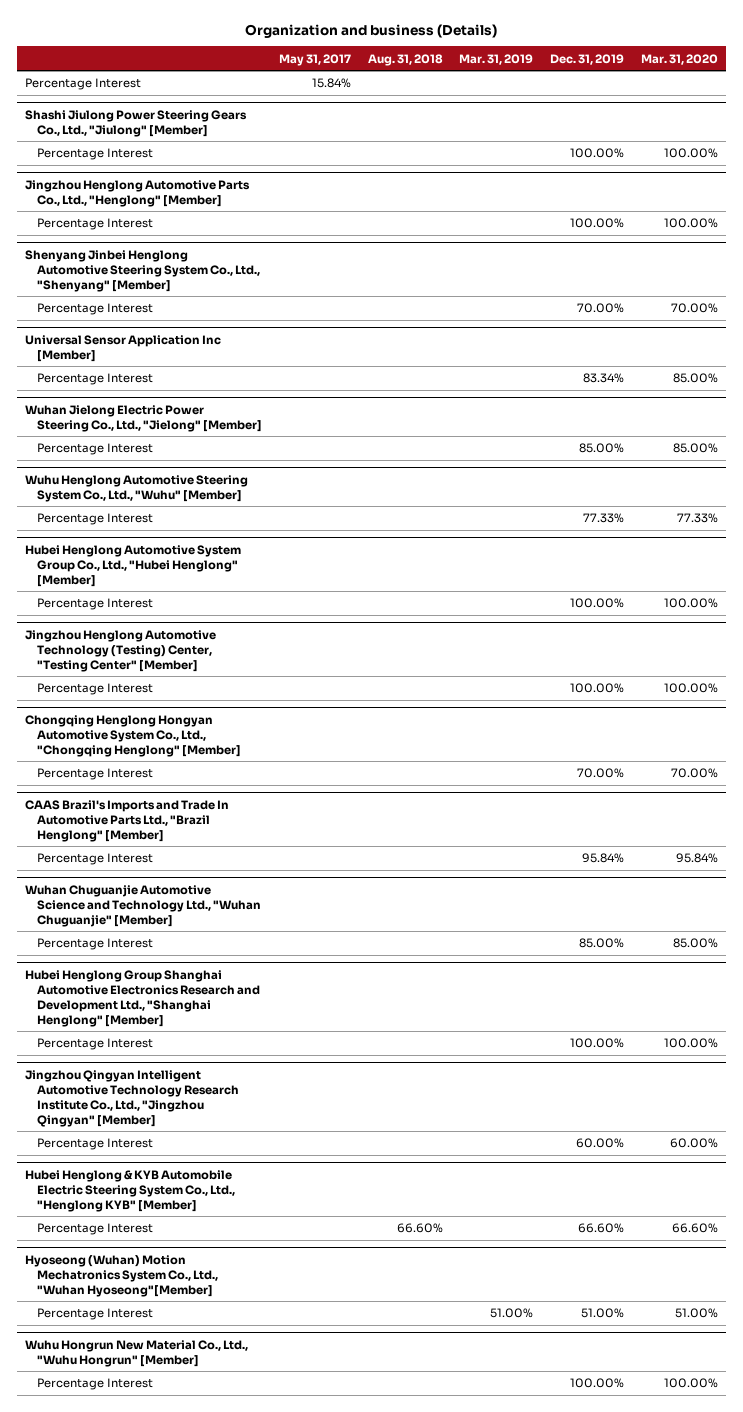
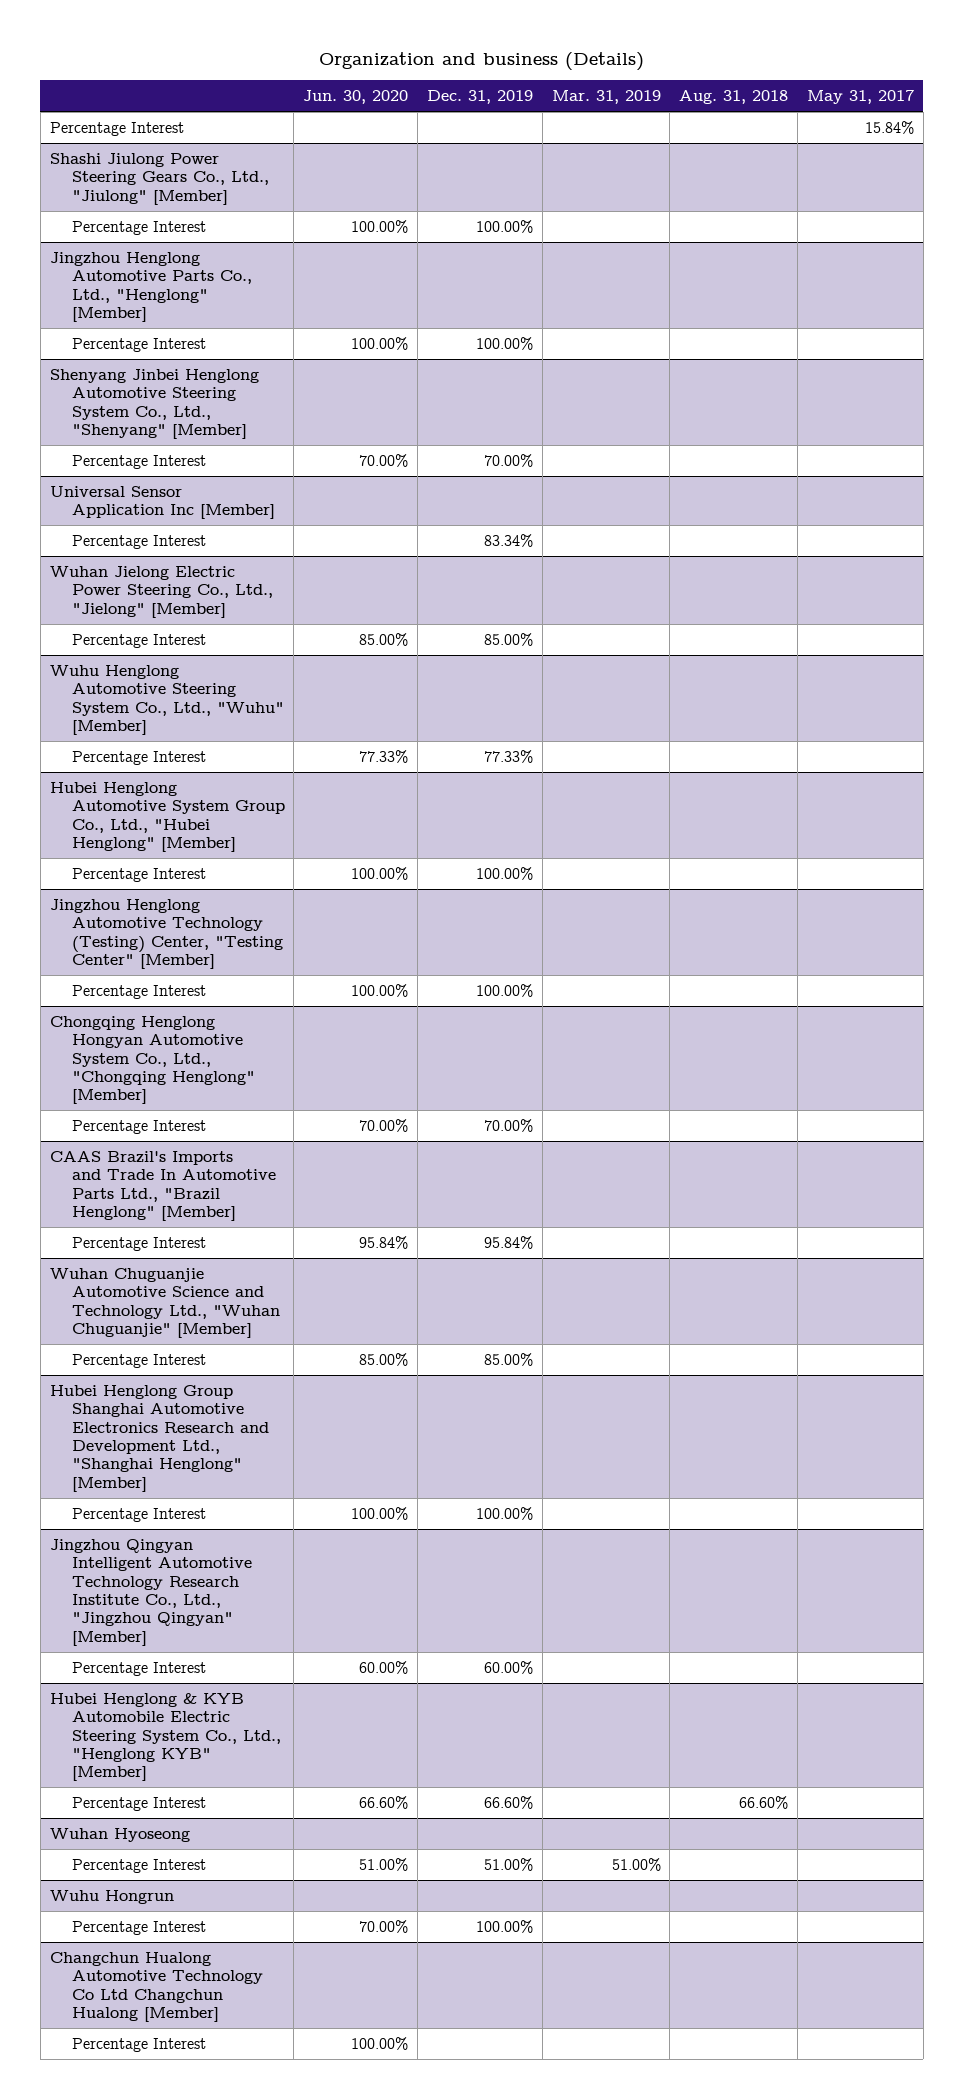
[640,53,718,65] Mar. 31, 2020 -> none
none -> [303,90,409,105] Jun. 30, 2020
[25,1254,218,1297] Hyoseong (Wuhan) Motion Mechatronics System Co., Ltd., "Wuhan Hyoseong"[Member] -> [49,1827,190,1842] Wuhan Hyoseong
[25,1339,249,1367] Wuhu Hongrun New Material Co., Ltd., "Wuhu Hongrun" [Member] -> [49,1889,174,1904] Wuhu Hongrun
none -> [49,1951,263,2022] Changchun Hualong Automotive Technology Co Ltd Changchun Hualong [Member]
none -> [71,2037,206,2052] Percentage Interest

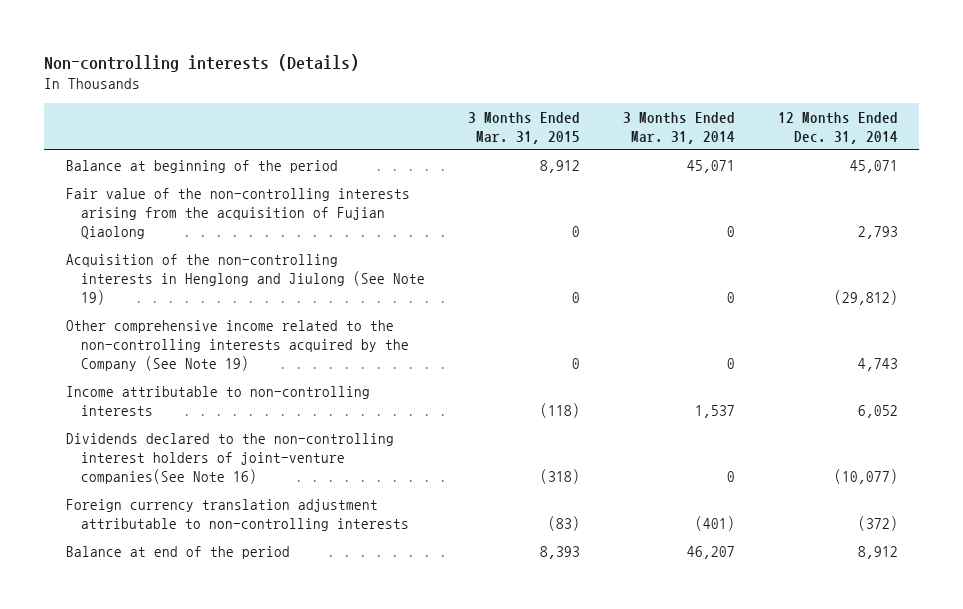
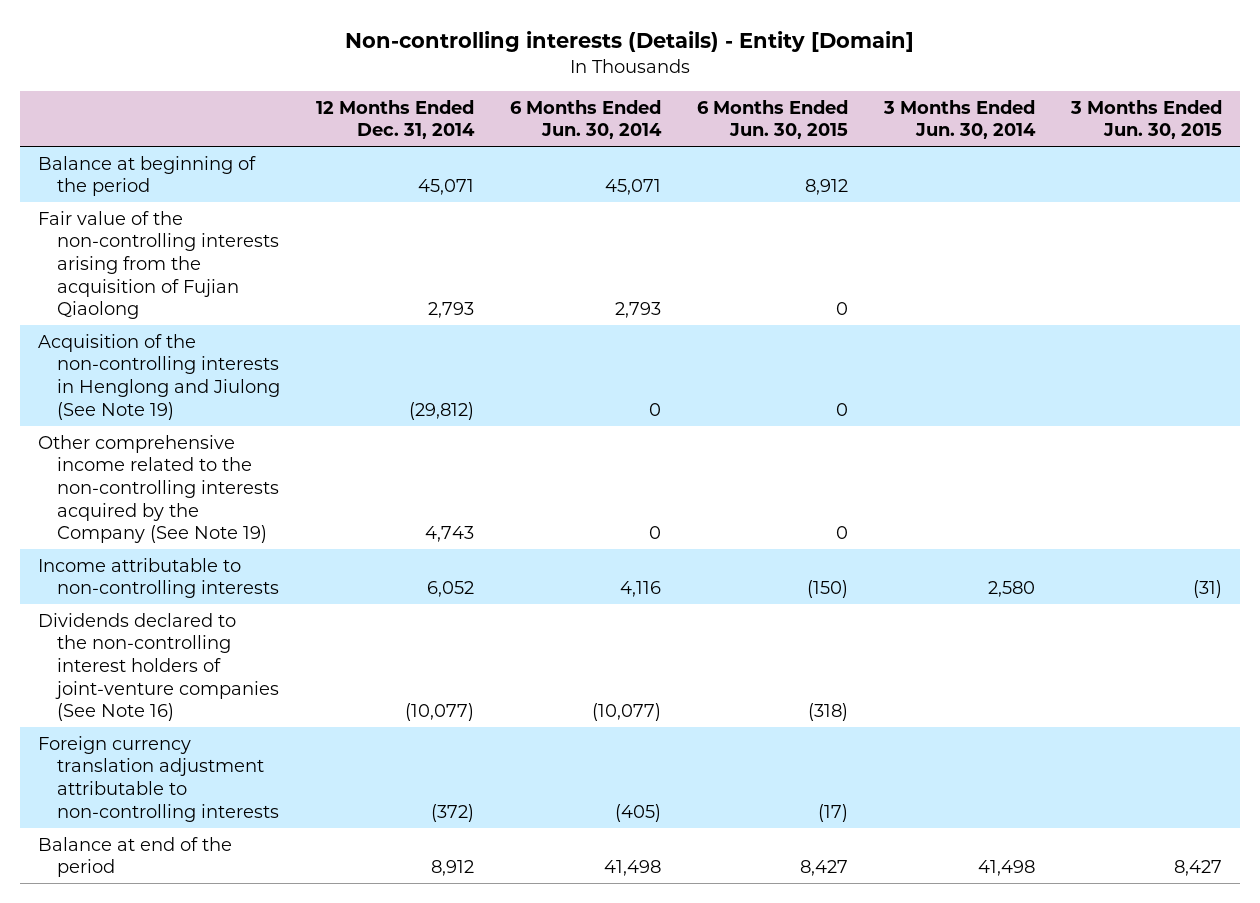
[44,53,360,72] Non-controlling interests (Details) -> [344,31,914,53] Non-controlling interests (Details) - Entity [Domain]
[468,111,581,144] 3 Months Ended Mar. 31, 2015 -> none
[622,111,735,144] 3 Months Ended Mar. 31, 2014 -> none
none -> [509,99,662,140] 6 Months Ended Jun. 30, 2014
none -> [696,99,848,140] 6 Months Ended Jun. 30, 2015
none -> [882,99,1036,140] 3 Months Ended Jun. 30, 2014
none -> [1069,99,1222,140] 3 Months Ended Jun. 30, 2015
[65,432,394,485] Dividends declared to the non-controlling interest holders of joint-venture companies(See Note 16) -> [38,612,280,722] Dividends declared to the non-controlling interest holders of joint-venture companies (See Note 16)

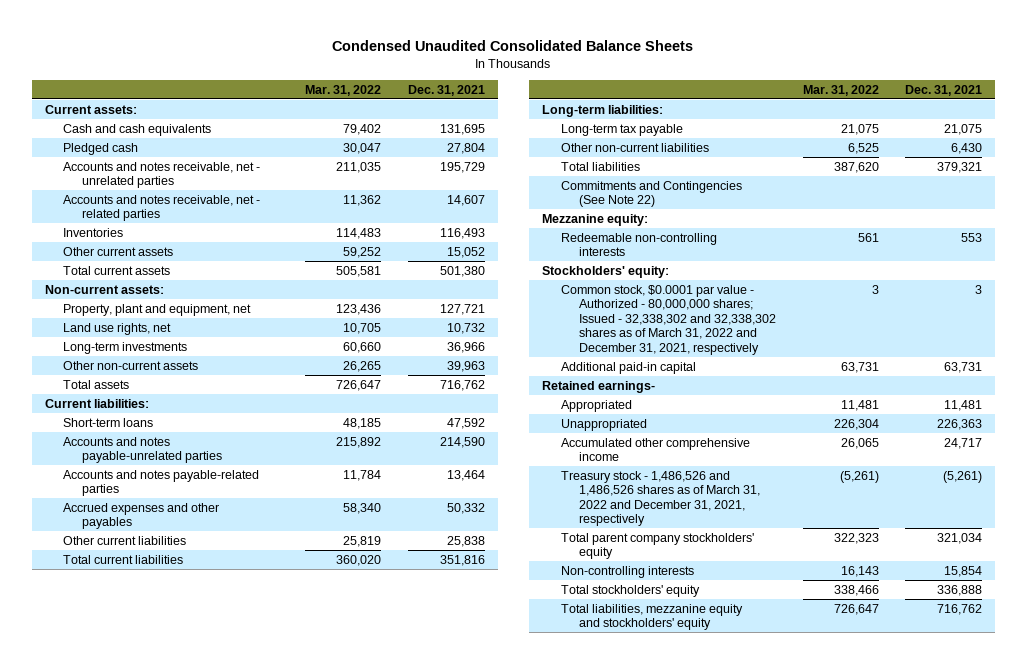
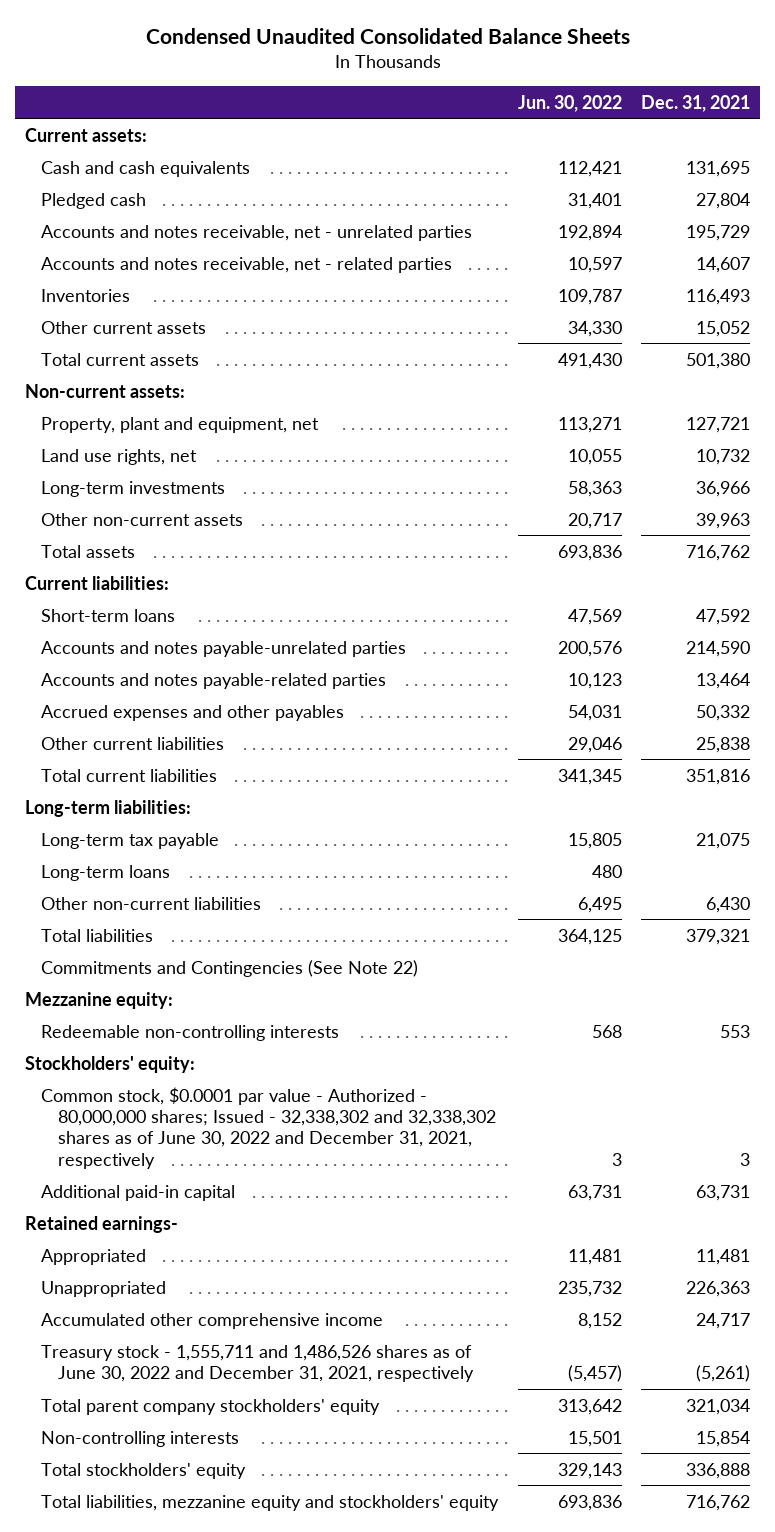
[305,84,382,96] Mar. 31, 2022 -> none
none -> [517,94,622,112] Jun. 30, 2022
none -> [41,864,171,881] Long-term loans
[560,284,777,355] Common stock, $0.0001 par value - Authorized - 80,000,000 shares; Issued - 32,338,302 and 32,338,302 shares as of March 31, 2022 and December 31, 2021, respectively -> [41,1086,496,1169] Common stock, $0.0001 par value - Authorized - 80,000,000 shares; Issued - 32,338,302 and 32,338,302 shares as of June 30, 2022 and December 31, 2021, respectively
[560,470,761,527] Treasury stock - 1,486,526 and 1,486,526 shares as of March 31, 2022 and December 31, 2021, respectively -> [41,1344,474,1383] Treasury stock - 1,555,711 and 1,486,526 shares as of June 30, 2022 and December 31, 2021, respectively

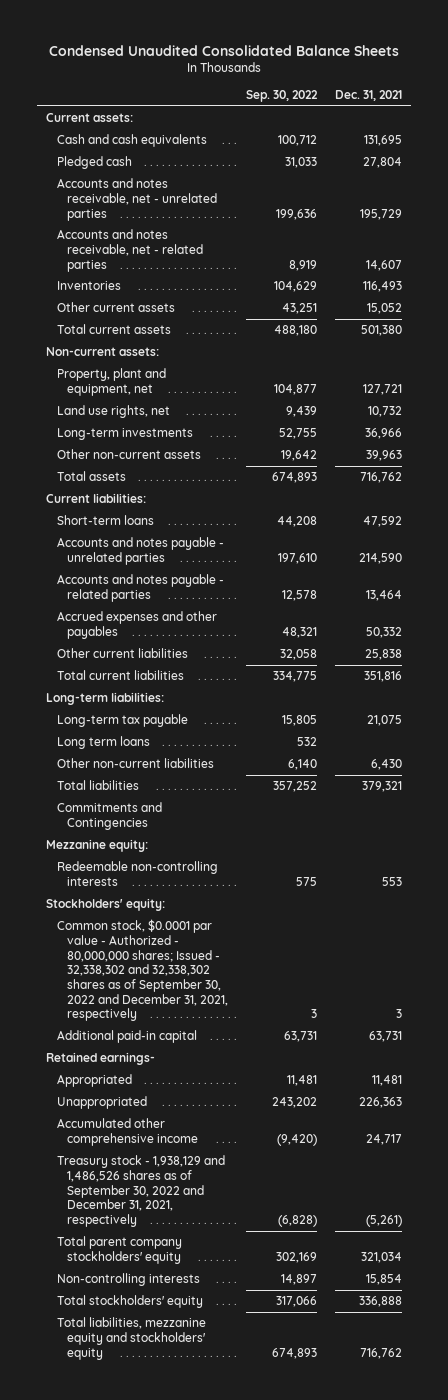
[517,94,622,112] Jun. 30, 2022 -> none
none -> [246,90,319,103] Sep. 30, 2022
[41,640,407,657] Accounts and notes payable-unrelated parties -> [56,537,224,565] Accounts and notes payable - unrelated parties
[41,672,387,689] Accounts and notes payable-related parties -> [56,574,224,602] Accounts and notes payable - related parties
[41,864,171,881] Long-term loans -> [56,736,150,750] Long term loans
[41,959,419,977] Commitments and Contingencies (See Note 22) -> [56,802,162,830] Commitments and Contingencies
[41,1086,496,1169] Common stock, $0.0001 par value - Authorized - 80,000,000 shares; Issued - 32,338,302 and 32,338,302 shares as of June 30, 2022 and December 31, 2021, respectively -> [56,919,229,1022] Common stock, $0.0001 par value - Authorized - 80,000,000 shares; Issued - 32,338,302 and 32,338,302 shares as of September 30, 2022 and December 31, 2021, respectively
[41,1344,474,1383] Treasury stock - 1,555,711 and 1,486,526 shares as of June 30, 2022 and December 31, 2021, respectively -> [56,1155,225,1228] Treasury stock - 1,938,129 and 1,486,526 shares as of September 30, 2022 and December 31, 2021, respectively

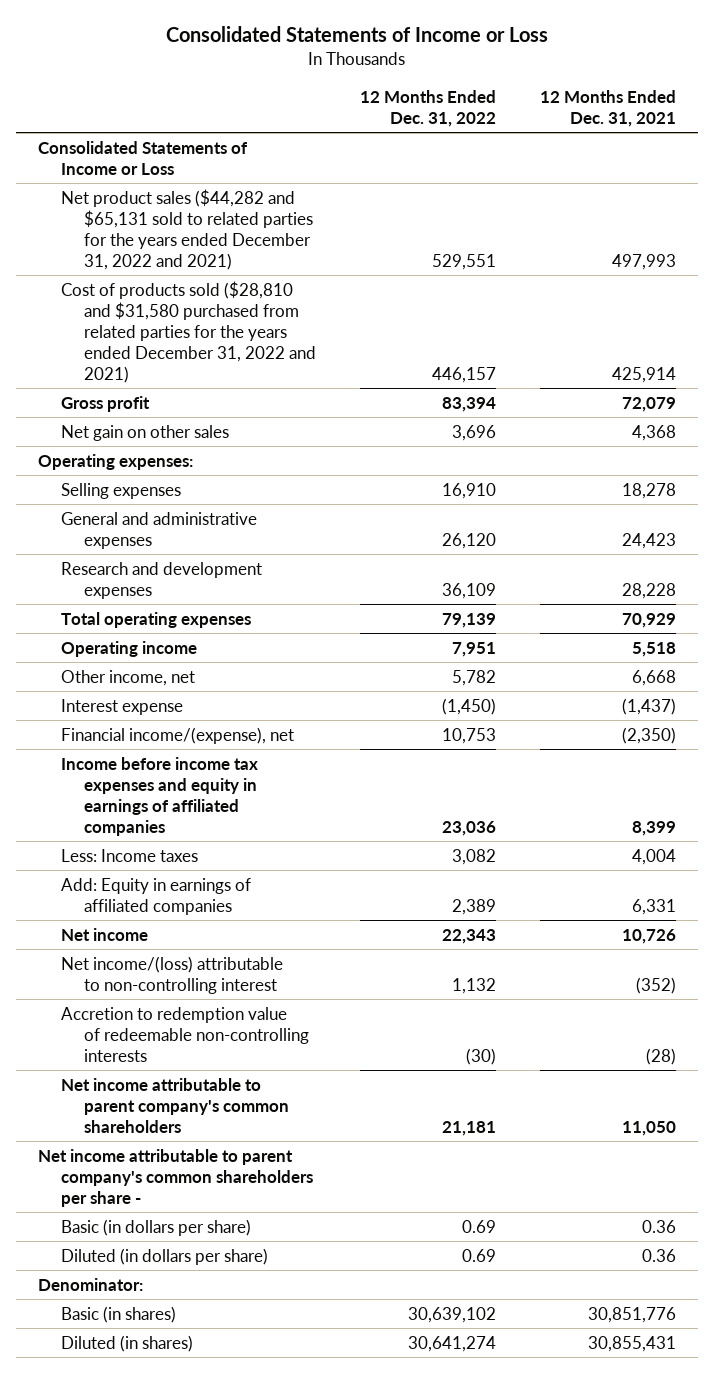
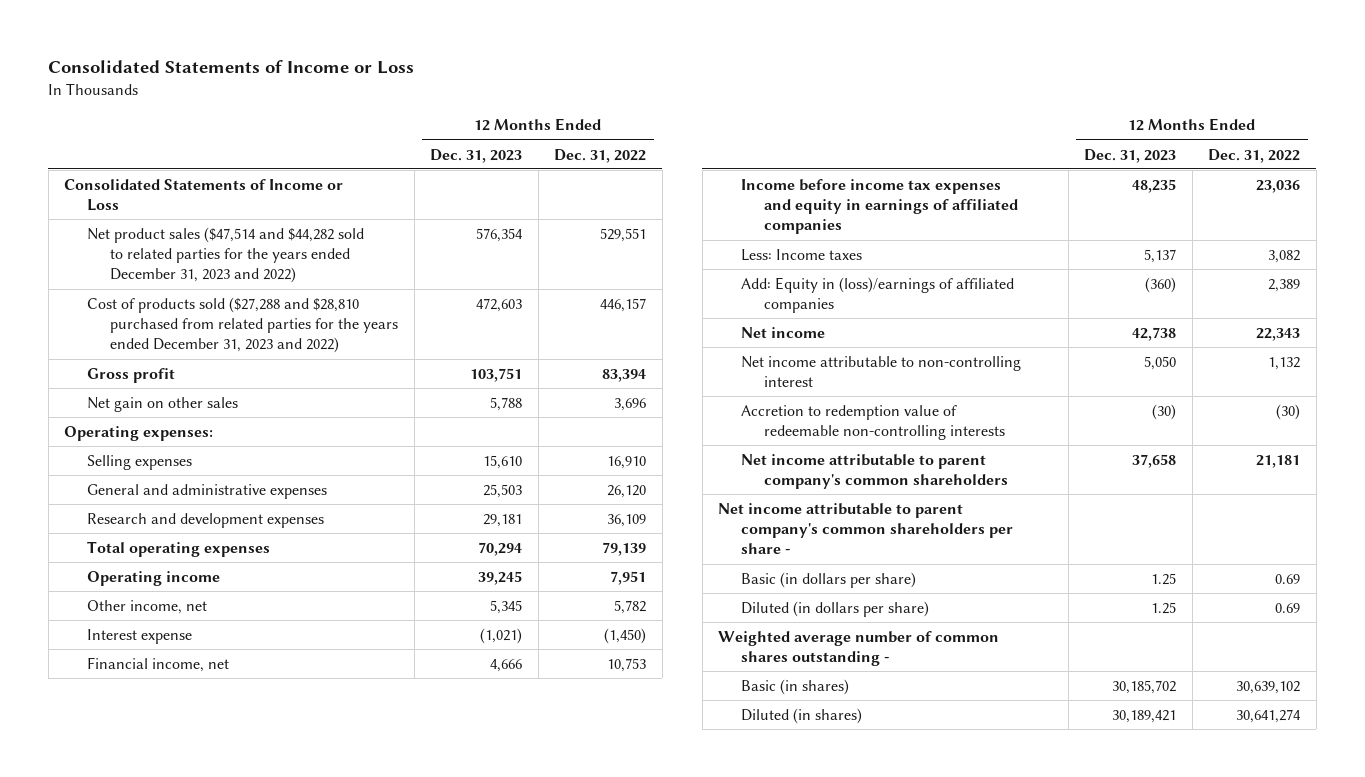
[540,89,677,128] 12 Months Ended Dec. 31, 2021 -> none
none -> [430,148,523,163] Dec. 31, 2023
[60,188,314,270] Net product sales ($44,282 and $65,131 sold to related parties for the years ended December 31, 2022 and 2021) -> [87,226,365,284] Net product sales ($47,514 and $44,282 sold to related parties for the years ended December 31, 2023 and 2022)
[60,280,317,383] Cost of products sold ($28,810 and $31,580 purchased from related parties for the years ended December 31, 2022 and 2021) -> [87,296,399,354] Cost of products sold ($27,288 and $28,810 purchased from related parties for the years ended December 31, 2023 and 2022)
[60,726,294,744] Financial income/(expense), net -> [87,656,230,672] Financial income, net
[60,877,251,915] Add: Equity in earnings of affiliated companies -> [741,276,1015,313] Add: Equity in (loss)/earnings of affiliated companies
[60,955,283,994] Net income/(loss) attributable to non-controlling interest -> [741,355,1022,387] Net income attributable to non-controlling interest
[37,1277,143,1291] Denominator: -> [718,630,1000,666] Weighted average number of common shares outstanding -

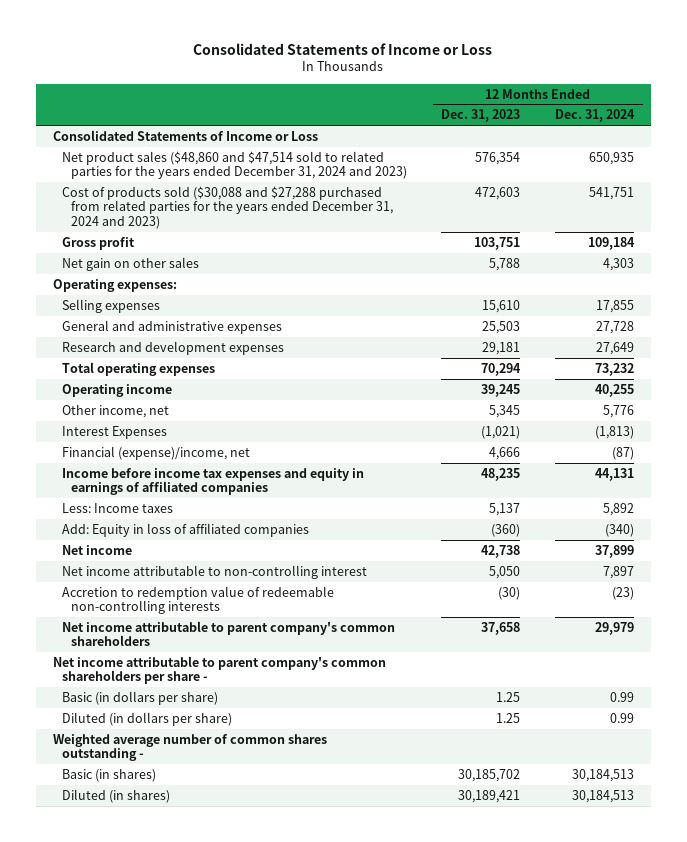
[554,148,647,163] Dec. 31, 2022 -> none
none -> [554,109,635,123] Dec. 31, 2024
[87,226,365,284] Net product sales ($47,514 and $44,282 sold to related parties for the years ended December 31, 2023 and 2022) -> [61,150,407,180] Net product sales ($48,860 and $47,514 sold to related parties for the years ended December 31, 2024 and 2023)
[87,296,399,354] Cost of products sold ($27,288 and $28,810 purchased from related parties for the years ended December 31, 2023 and 2022) -> [61,185,393,230] Cost of products sold ($30,088 and $27,288 purchased from related parties for the years ended December 31, 2024 and 2023)
[87,628,193,644] Interest expense -> [61,425,167,439] Interest Expenses
[87,656,230,672] Financial income, net -> [61,445,250,460] Financial (expense)/income, net
[741,276,1015,313] Add: Equity in (loss)/earnings of affiliated companies -> [61,522,309,537] Add: Equity in loss of affiliated companies

